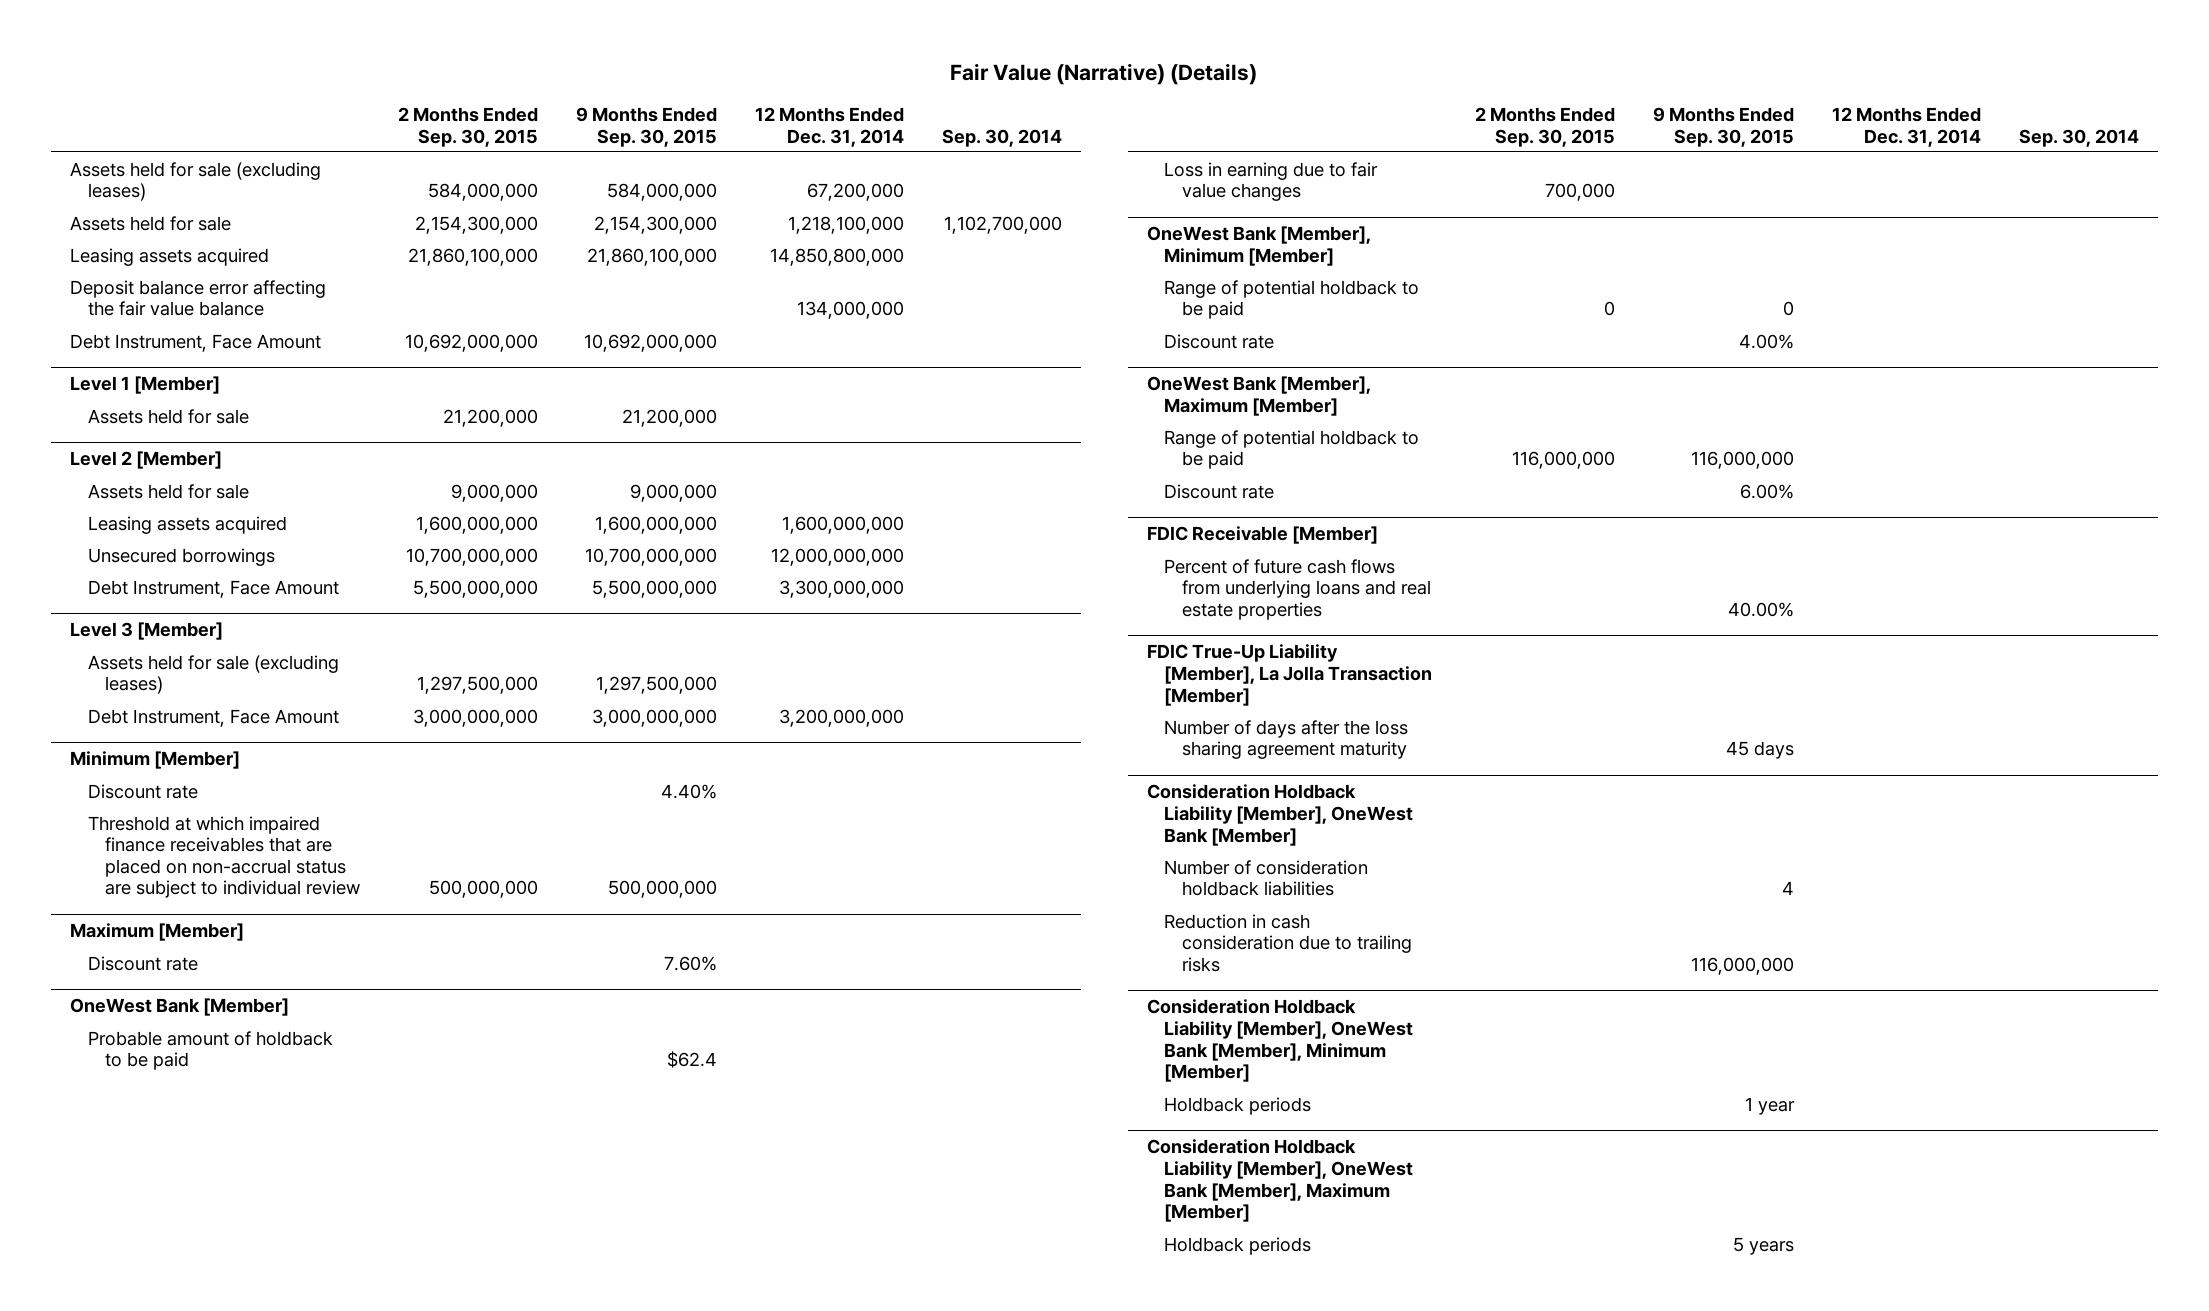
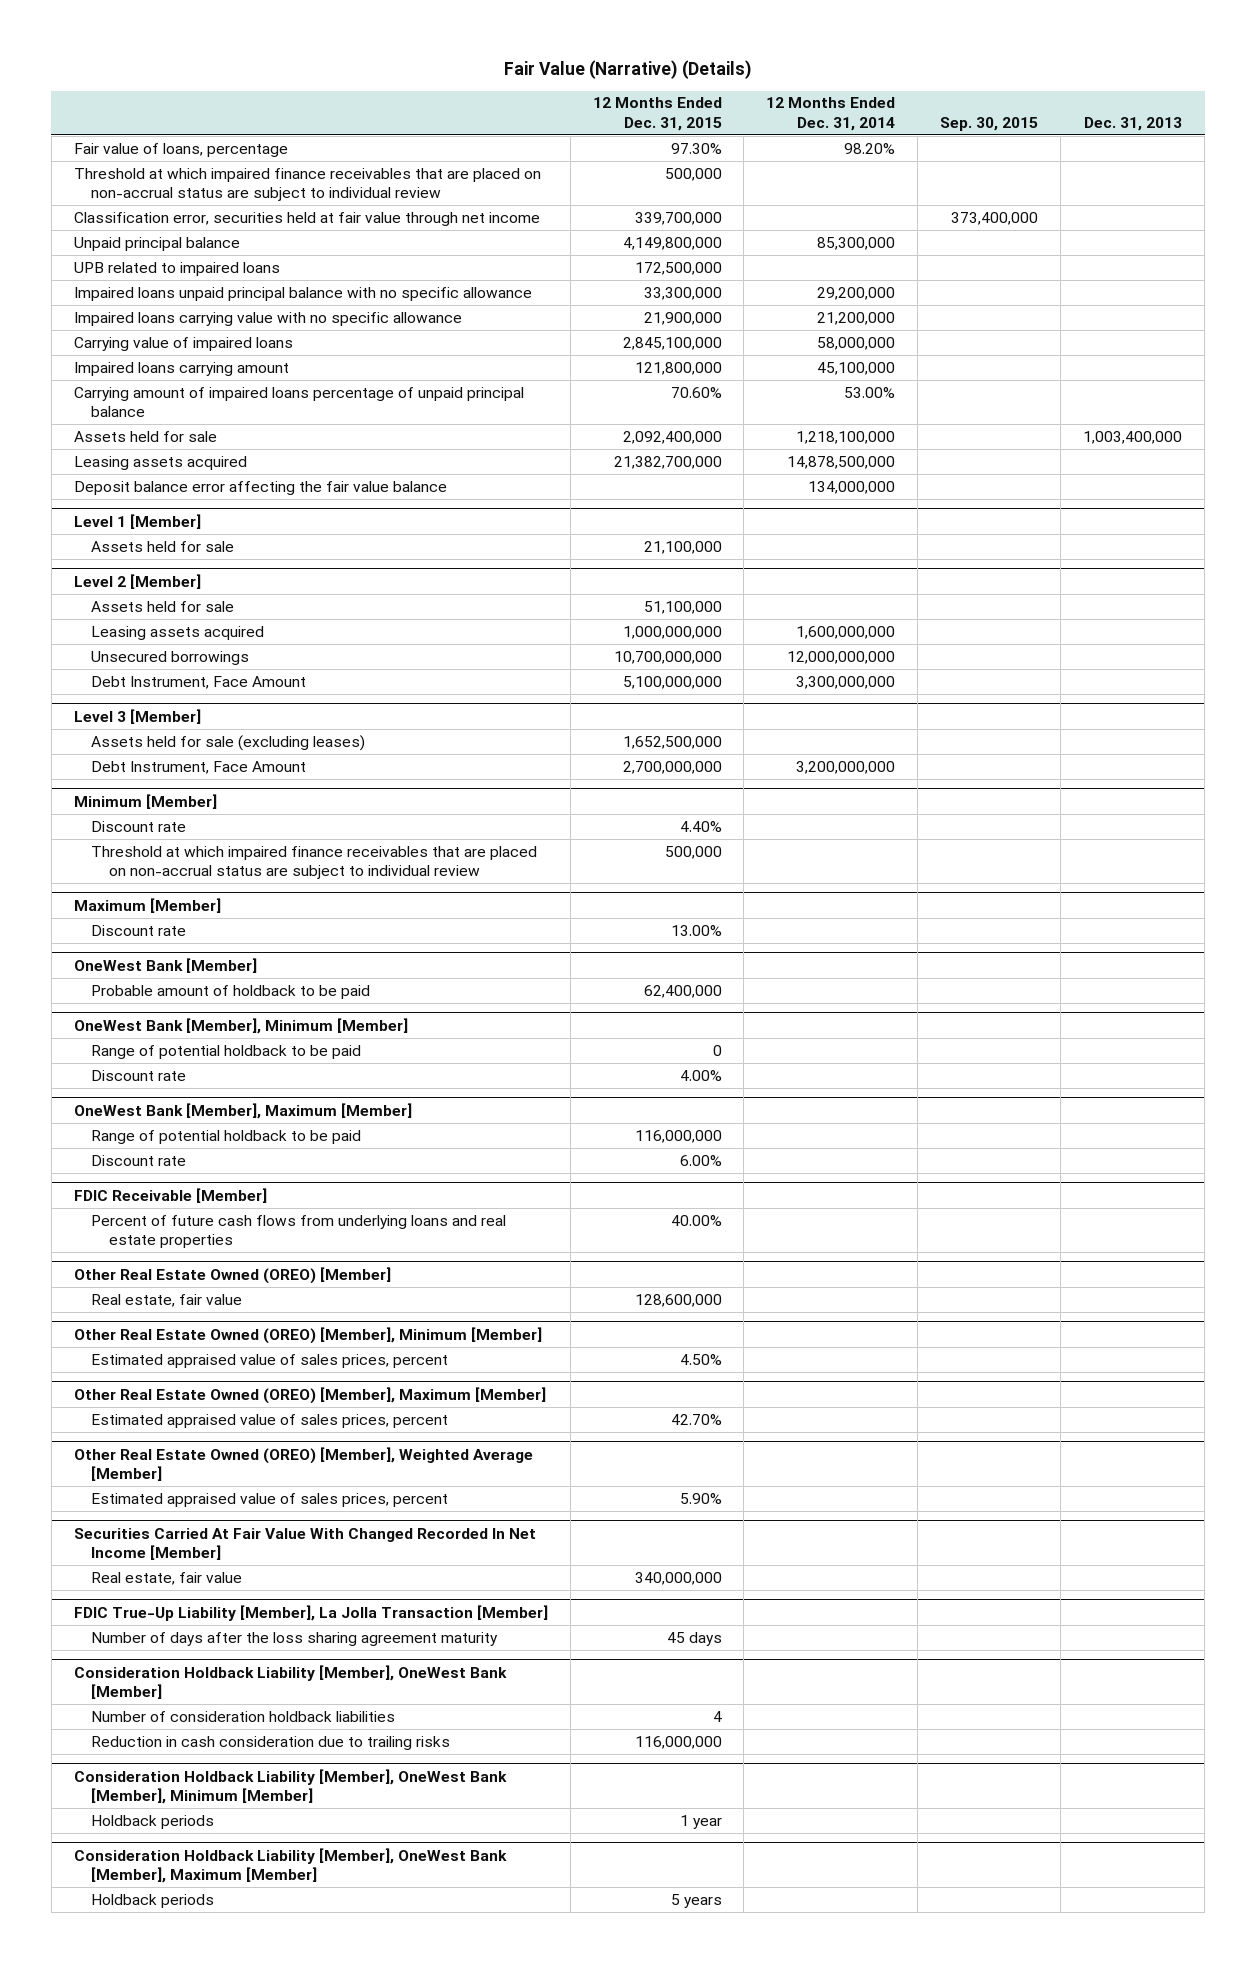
[398,106,539,147] 2 Months Ended Sep. 30, 2015 -> none
[576,106,718,147] 9 Months Ended Sep. 30, 2015 -> none
[942,128,1063,147] Sep. 30, 2014 -> none
none -> [592,97,722,131] 12 Months Ended Dec. 31, 2015
none -> [940,116,1039,131] Sep. 30, 2015
none -> [1084,116,1183,131] Dec. 31, 2013
[70,161,322,202] Assets held for sale (excluding leases) -> none
none -> [73,142,288,157] Fair value of loans, percentage
none -> [73,167,541,202] Threshold at which impaired finance receivables that are placed on non-accrual status are subject to individual review
none -> [73,211,540,226] Classification error, securities held at fair value through net income
none -> [73,236,240,251] Unpaid principal balance
none -> [73,261,280,276] UPB related to impaired loans
none -> [73,286,532,301] Impaired loans unpaid principal balance with no specific allowance
none -> [73,311,462,326] Impaired loans carrying value with no specific allowance
none -> [73,336,293,351] Carrying value of impaired loans
none -> [73,361,289,376] Impaired loans carrying amount
none -> [73,386,524,418] Carrying amount of impaired loans percentage of unpaid principal balance
[770,247,905,266] 14,850,800,000 -> [787,455,896,469] 14,878,500,000
[70,333,322,352] Debt Instrument, Face Amount -> none
[1164,161,1379,202] Loss in earning due to fair value changes -> none
none -> [73,1266,391,1284] Other Real Estate Owned (OREO) [Member]
none -> [91,1293,243,1307] Real estate, fair value
none -> [73,1326,542,1344] Other Real Estate Owned (OREO) [Member], Minimum [Member]
none -> [91,1353,449,1368] Estimated appraised value of sales prices, percent
none -> [73,1386,546,1404] Other Real Estate Owned (OREO) [Member], Maximum [Member]
none -> [91,1413,449,1428] Estimated appraised value of sales prices, percent
none -> [73,1446,533,1482] Other Real Estate Owned (OREO) [Member], Weighted Average [Member]
none -> [91,1492,449,1507] Estimated appraised value of sales prices, percent
none -> [73,1527,536,1561] Securities Carried At Fair Value With Changed Recorded In Net Income [Member]
none -> [91,1571,243,1585] Real estate, fair value

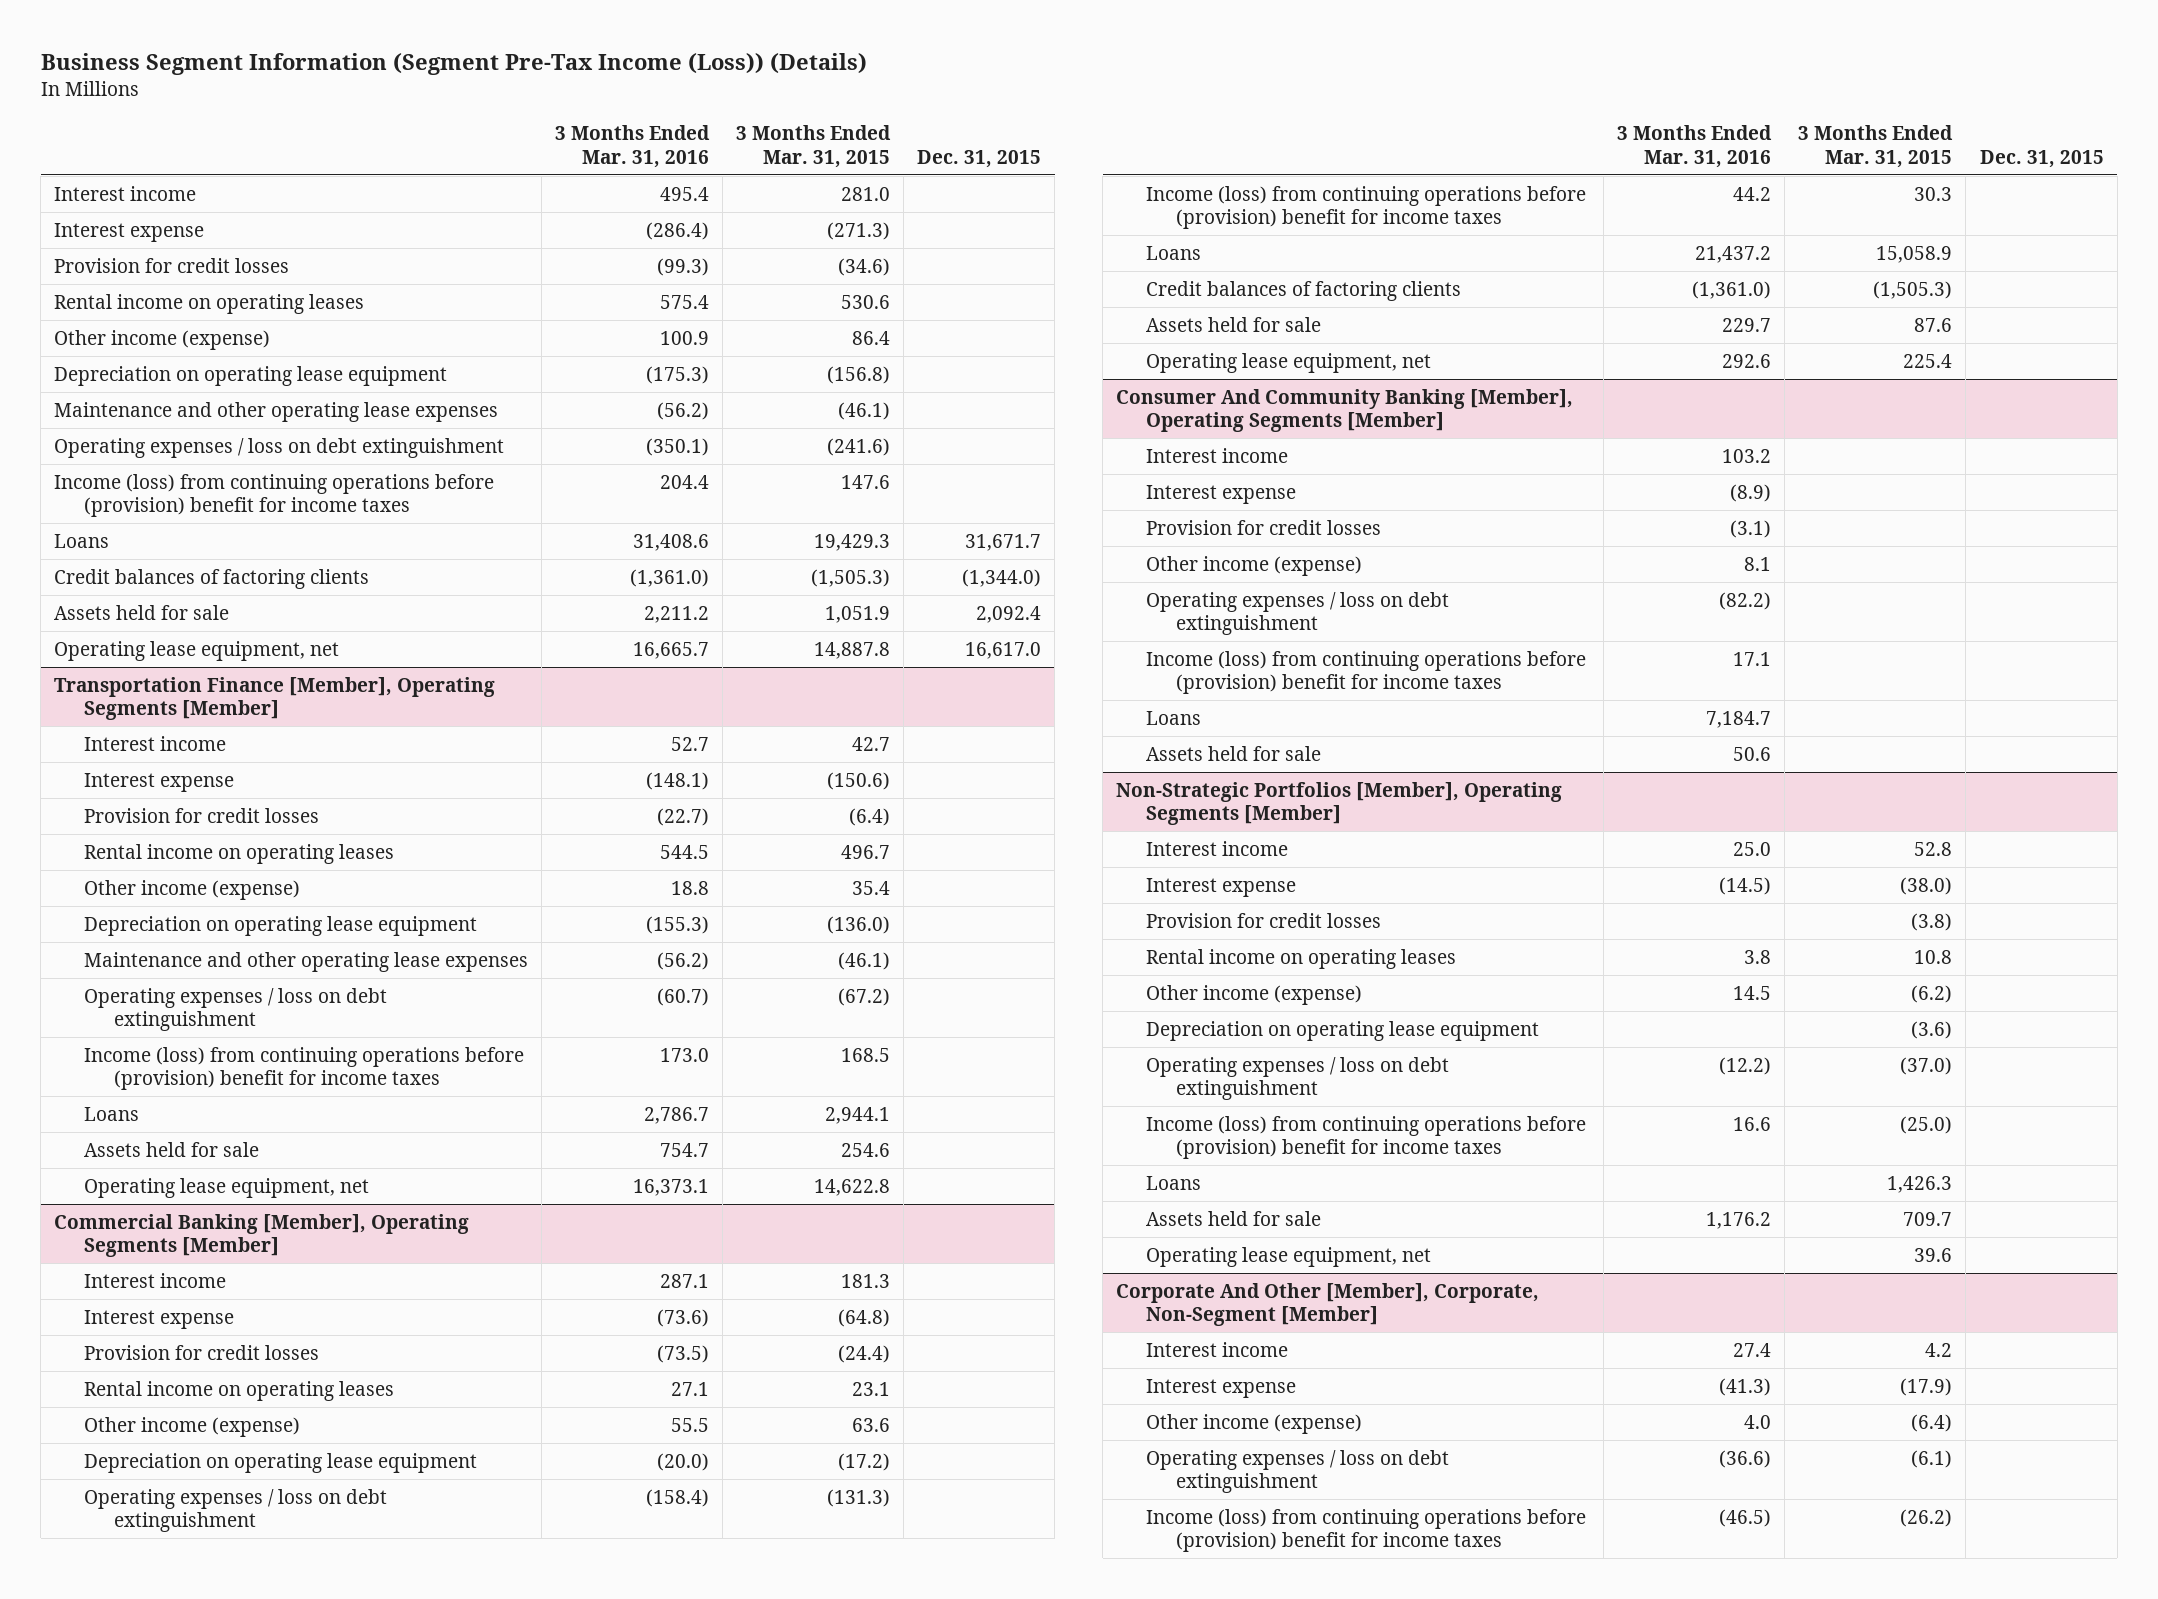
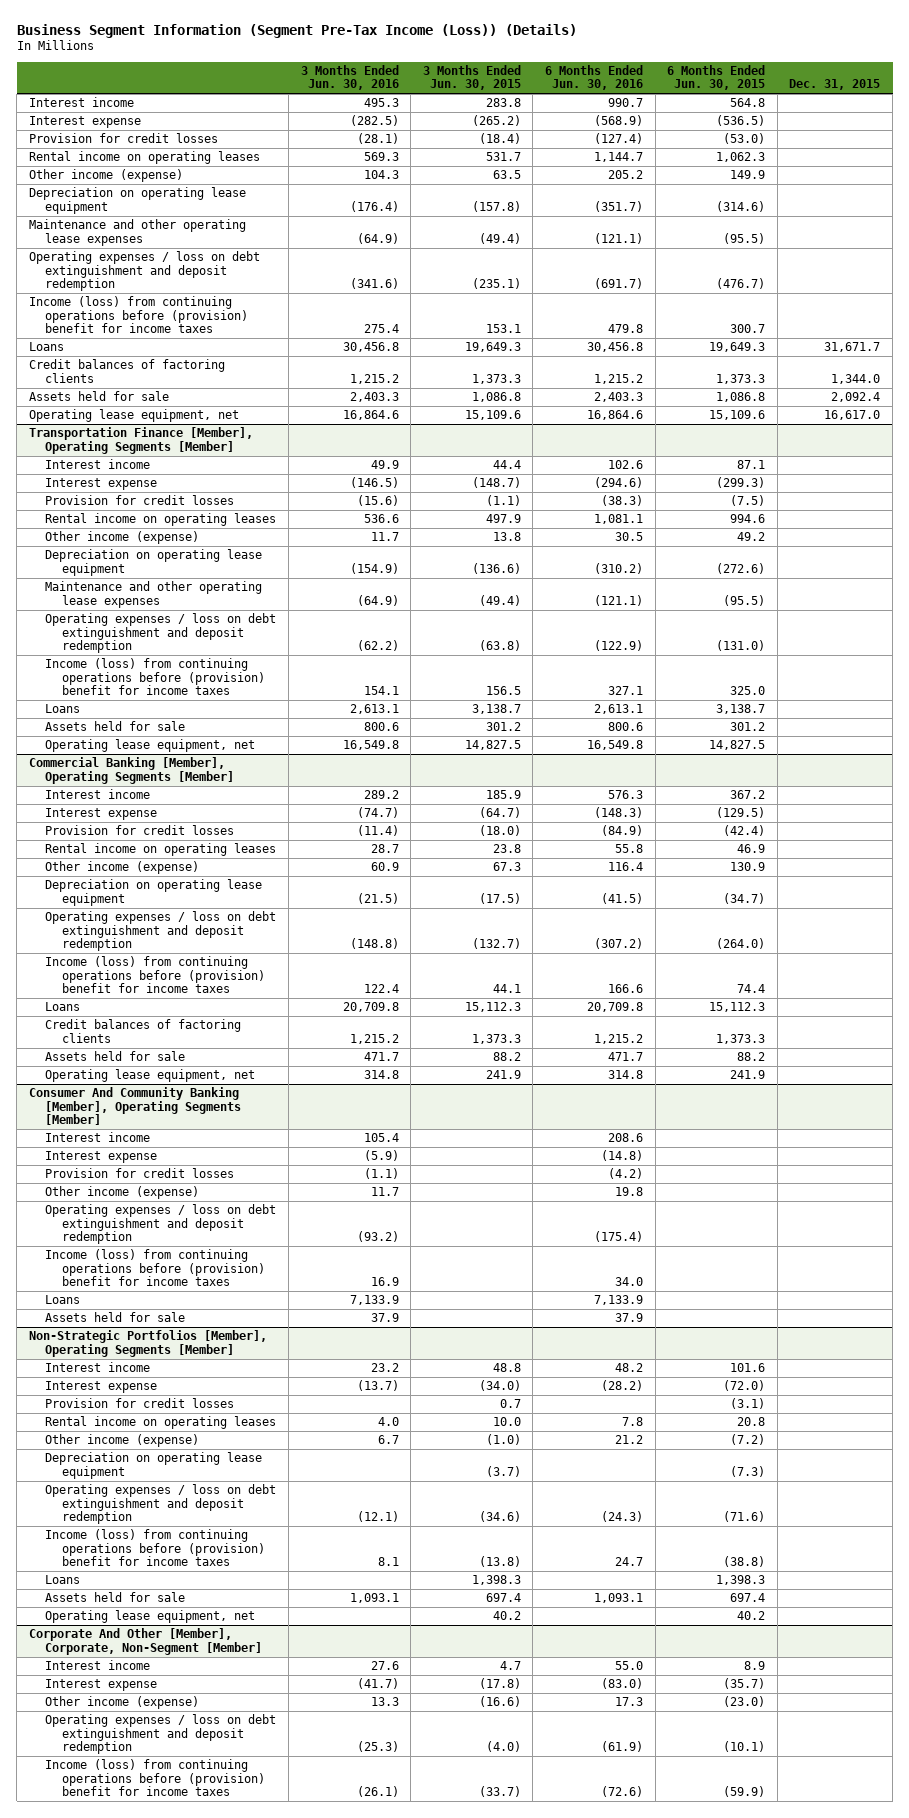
[554,125,710,168] 3 Months Ended Mar. 31, 2016 -> none
[736,125,892,168] 3 Months Ended Mar. 31, 2015 -> none
none -> [300,65,399,91] 3 Months Ended Jun. 30, 2016
none -> [422,65,521,91] 3 Months Ended Jun. 30, 2015
none -> [545,65,644,91] 6 Months Ended Jun. 30, 2016
none -> [667,65,766,91] 6 Months Ended Jun. 30, 2015
[54,437,505,458] Operating expenses / loss on debt extinguishment -> [28,251,260,292] Operating expenses / loss on debt extinguishment and deposit redemption
[962,568,1042,587] (1,344.0) -> [831,373,881,384] 1,344.0
[83,987,387,1032] Operating expenses / loss on debt extinguishment -> [45,613,277,654] Operating expenses / loss on debt extinguishment and deposit redemption
[83,1488,387,1533] Operating expenses / loss on debt extinguishment -> [45,911,277,952] Operating expenses / loss on debt extinguishment and deposit redemption
[1146,591,1450,636] Operating expenses / loss on debt extinguishment -> [45,1204,277,1245] Operating expenses / loss on debt extinguishment and deposit redemption
[1146,1056,1450,1101] Operating expenses / loss on debt extinguishment -> [45,1484,277,1525] Operating expenses / loss on debt extinguishment and deposit redemption
[1146,1449,1450,1494] Operating expenses / loss on debt extinguishment -> [45,1714,277,1755] Operating expenses / loss on debt extinguishment and deposit redemption

